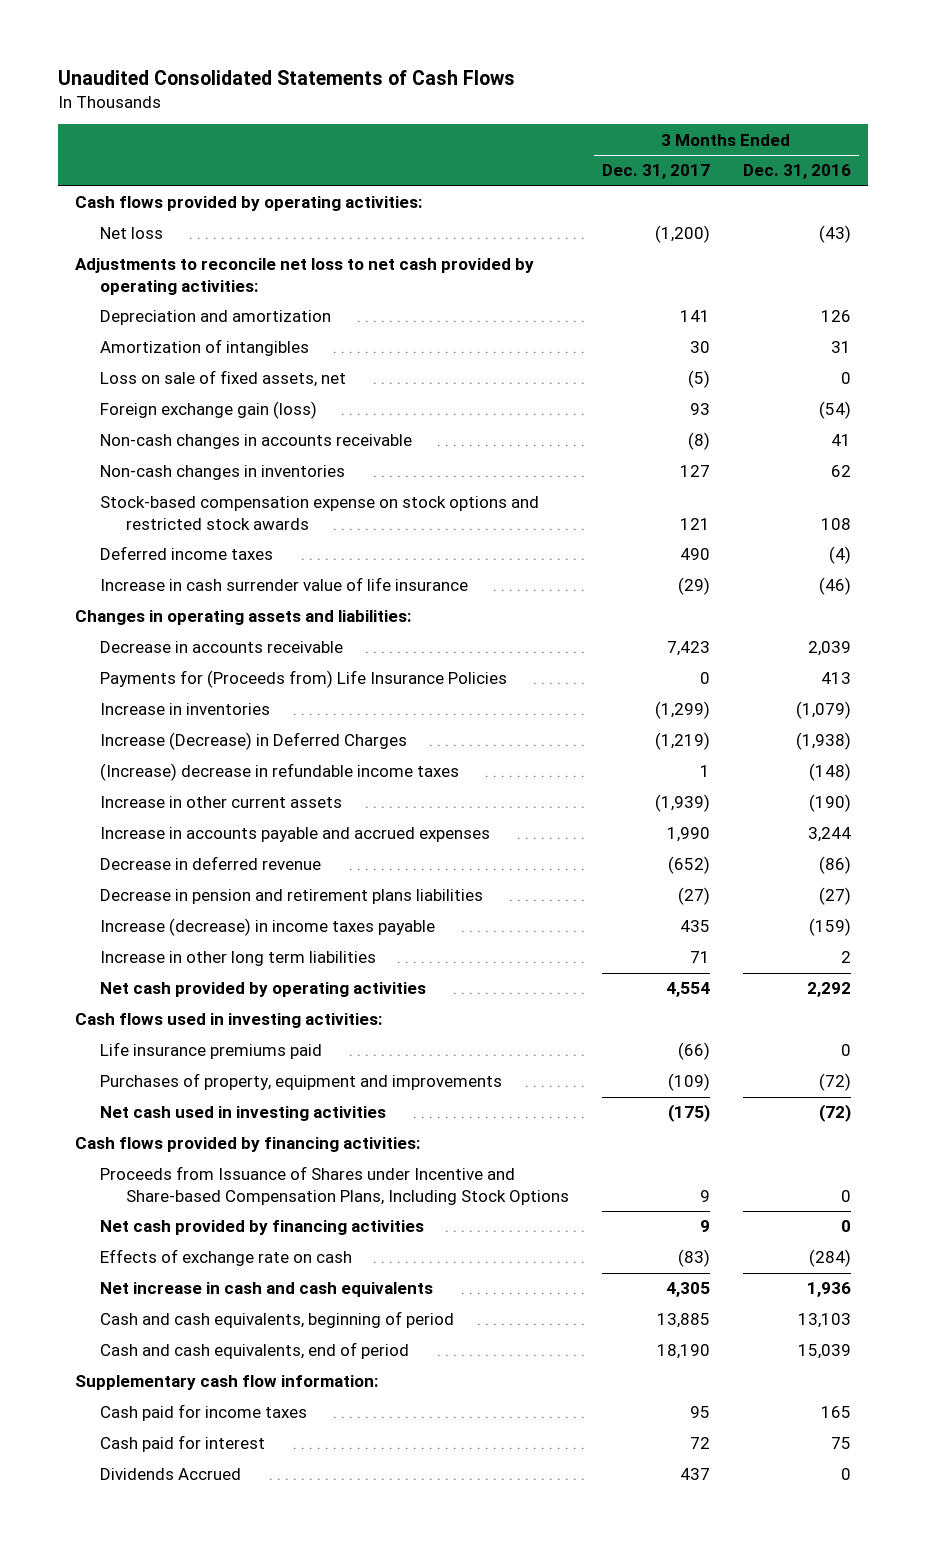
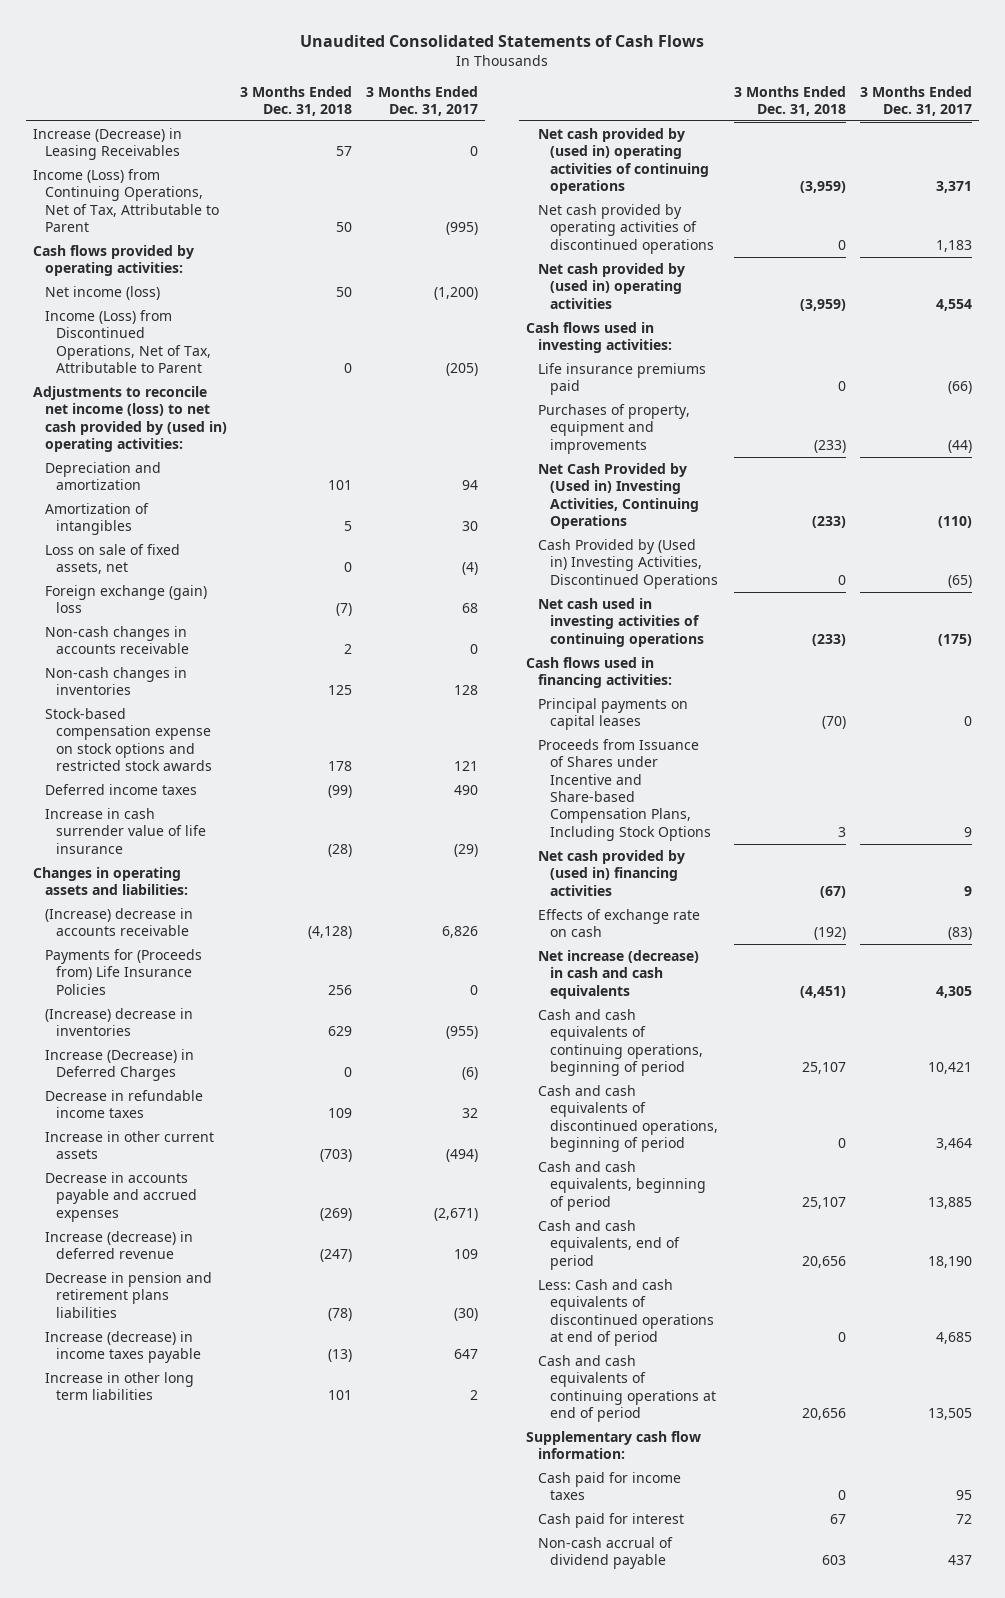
[743,164,852,180] Dec. 31, 2016 -> none
none -> [240,85,353,116] 3 Months Ended Dec. 31, 2018
none -> [32,127,182,161] Increase (Decrease) in Leasing Receivables
none -> [32,168,219,233] Income (Loss) from Continuing Operations, Net of Tax, Attributable to Parent
[100,227,164,240] Net loss -> [44,285,160,300] Net income (loss)
none -> [44,309,212,374] Income (Loss) from Discontinued Operations, Net of Tax, Attributable to Parent
[75,258,535,295] Adjustments to reconcile net loss to net cash provided by operating activities: -> [32,385,227,453] Adjustments to reconcile net income (loss) to net cash provided by (used in) operating activities:
[679,310,710,323] 141 -> [462,480,479,491] 94
[687,370,710,389] (5) -> [462,562,479,576] (4)
[100,401,318,420] Foreign exchange gain (loss) -> [44,584,207,614] Foreign exchange (gain) loss
[689,403,710,416] 93 -> [462,603,479,614] 68
[687,432,710,451] (8) -> [470,644,479,655] 0
[679,465,710,478] 127 -> [454,685,479,696] 128
[100,641,344,654] Decrease in accounts receivable -> [44,907,193,937] (Increase) decrease in accounts receivable
[666,641,710,657] 7,423 -> [442,926,479,939] 6,826
[100,703,271,716] Increase in inventories -> [44,1007,193,1037] (Increase) decrease in inventories
[654,701,710,720] (1,299) -> [446,1026,479,1040] (955)
[654,732,710,751] (1,219) -> [462,1067,479,1081] (6)
[100,763,460,782] (Increase) decrease in refundable income taxes -> [44,1089,203,1119] Decrease in refundable income taxes
[699,765,710,778] 1 -> [462,1108,479,1119] 32
[654,794,710,813] (1,939) -> [446,1149,479,1163] (494)
[100,827,491,843] Increase in accounts payable and accrued expenses -> [44,1171,198,1222] Decrease in accounts payable and accrued expenses
[666,827,710,843] 1,990 -> [434,1207,479,1221] (2,671)
[100,856,322,871] Decrease in deferred revenue -> [44,1230,193,1260] Increase (decrease) in deferred revenue
[667,856,710,875] (652) -> [454,1249,479,1260] 109
[677,887,710,906] (27) -> [454,1307,479,1321] (30)
[679,920,710,933] 435 -> [454,1349,479,1360] 647
[689,951,710,964] 71 -> [470,1390,479,1401] 2
none -> [538,127,709,195] Net cash provided by (used in) operating activities of continuing operations
none -> [538,203,714,254] Net cash provided by operating activities of discontinued operations
[100,982,427,998] Net cash provided by operating activities -> [538,262,686,309] Net cash provided by (used in) operating activities
[667,1073,710,1092] (109) -> [947,439,972,453] (44)
none -> [538,462,699,530] Net Cash Provided by (Used in) Investing Activities, Continuing Operations
none -> [538,538,718,589] Cash Provided by (Used in) Investing Activities, Discontinued Operations
[100,1106,387,1122] Net cash used in investing activities -> [538,597,704,647] Net cash used in investing activities of continuing operations
[75,1137,421,1153] Cash flows provided by financing activities: -> [526,656,673,689] Cash flows used in financing activities:
none -> [538,697,689,731] Principal payments on capital leases
[100,1220,425,1236] Net cash provided by financing activities -> [538,849,686,896] Net cash provided by (used in) financing activities
[100,1282,434,1298] Net increase in cash and cash equivalents -> [538,949,700,999] Net increase (decrease) in cash and cash equivalents
none -> [538,1008,703,1077] Cash and cash equivalents of continuing operations, beginning of period
none -> [538,1084,718,1153] Cash and cash equivalents of discontinued operations, beginning of period
none -> [538,1278,714,1347] Less: Cash and cash equivalents of discontinued operations at end of period
none -> [538,1354,716,1423] Cash and cash equivalents of continuing operations at end of period
[100,1468,242,1481] Dividends Accrued -> [538,1536,674,1570] Non-cash accrual of dividend payable

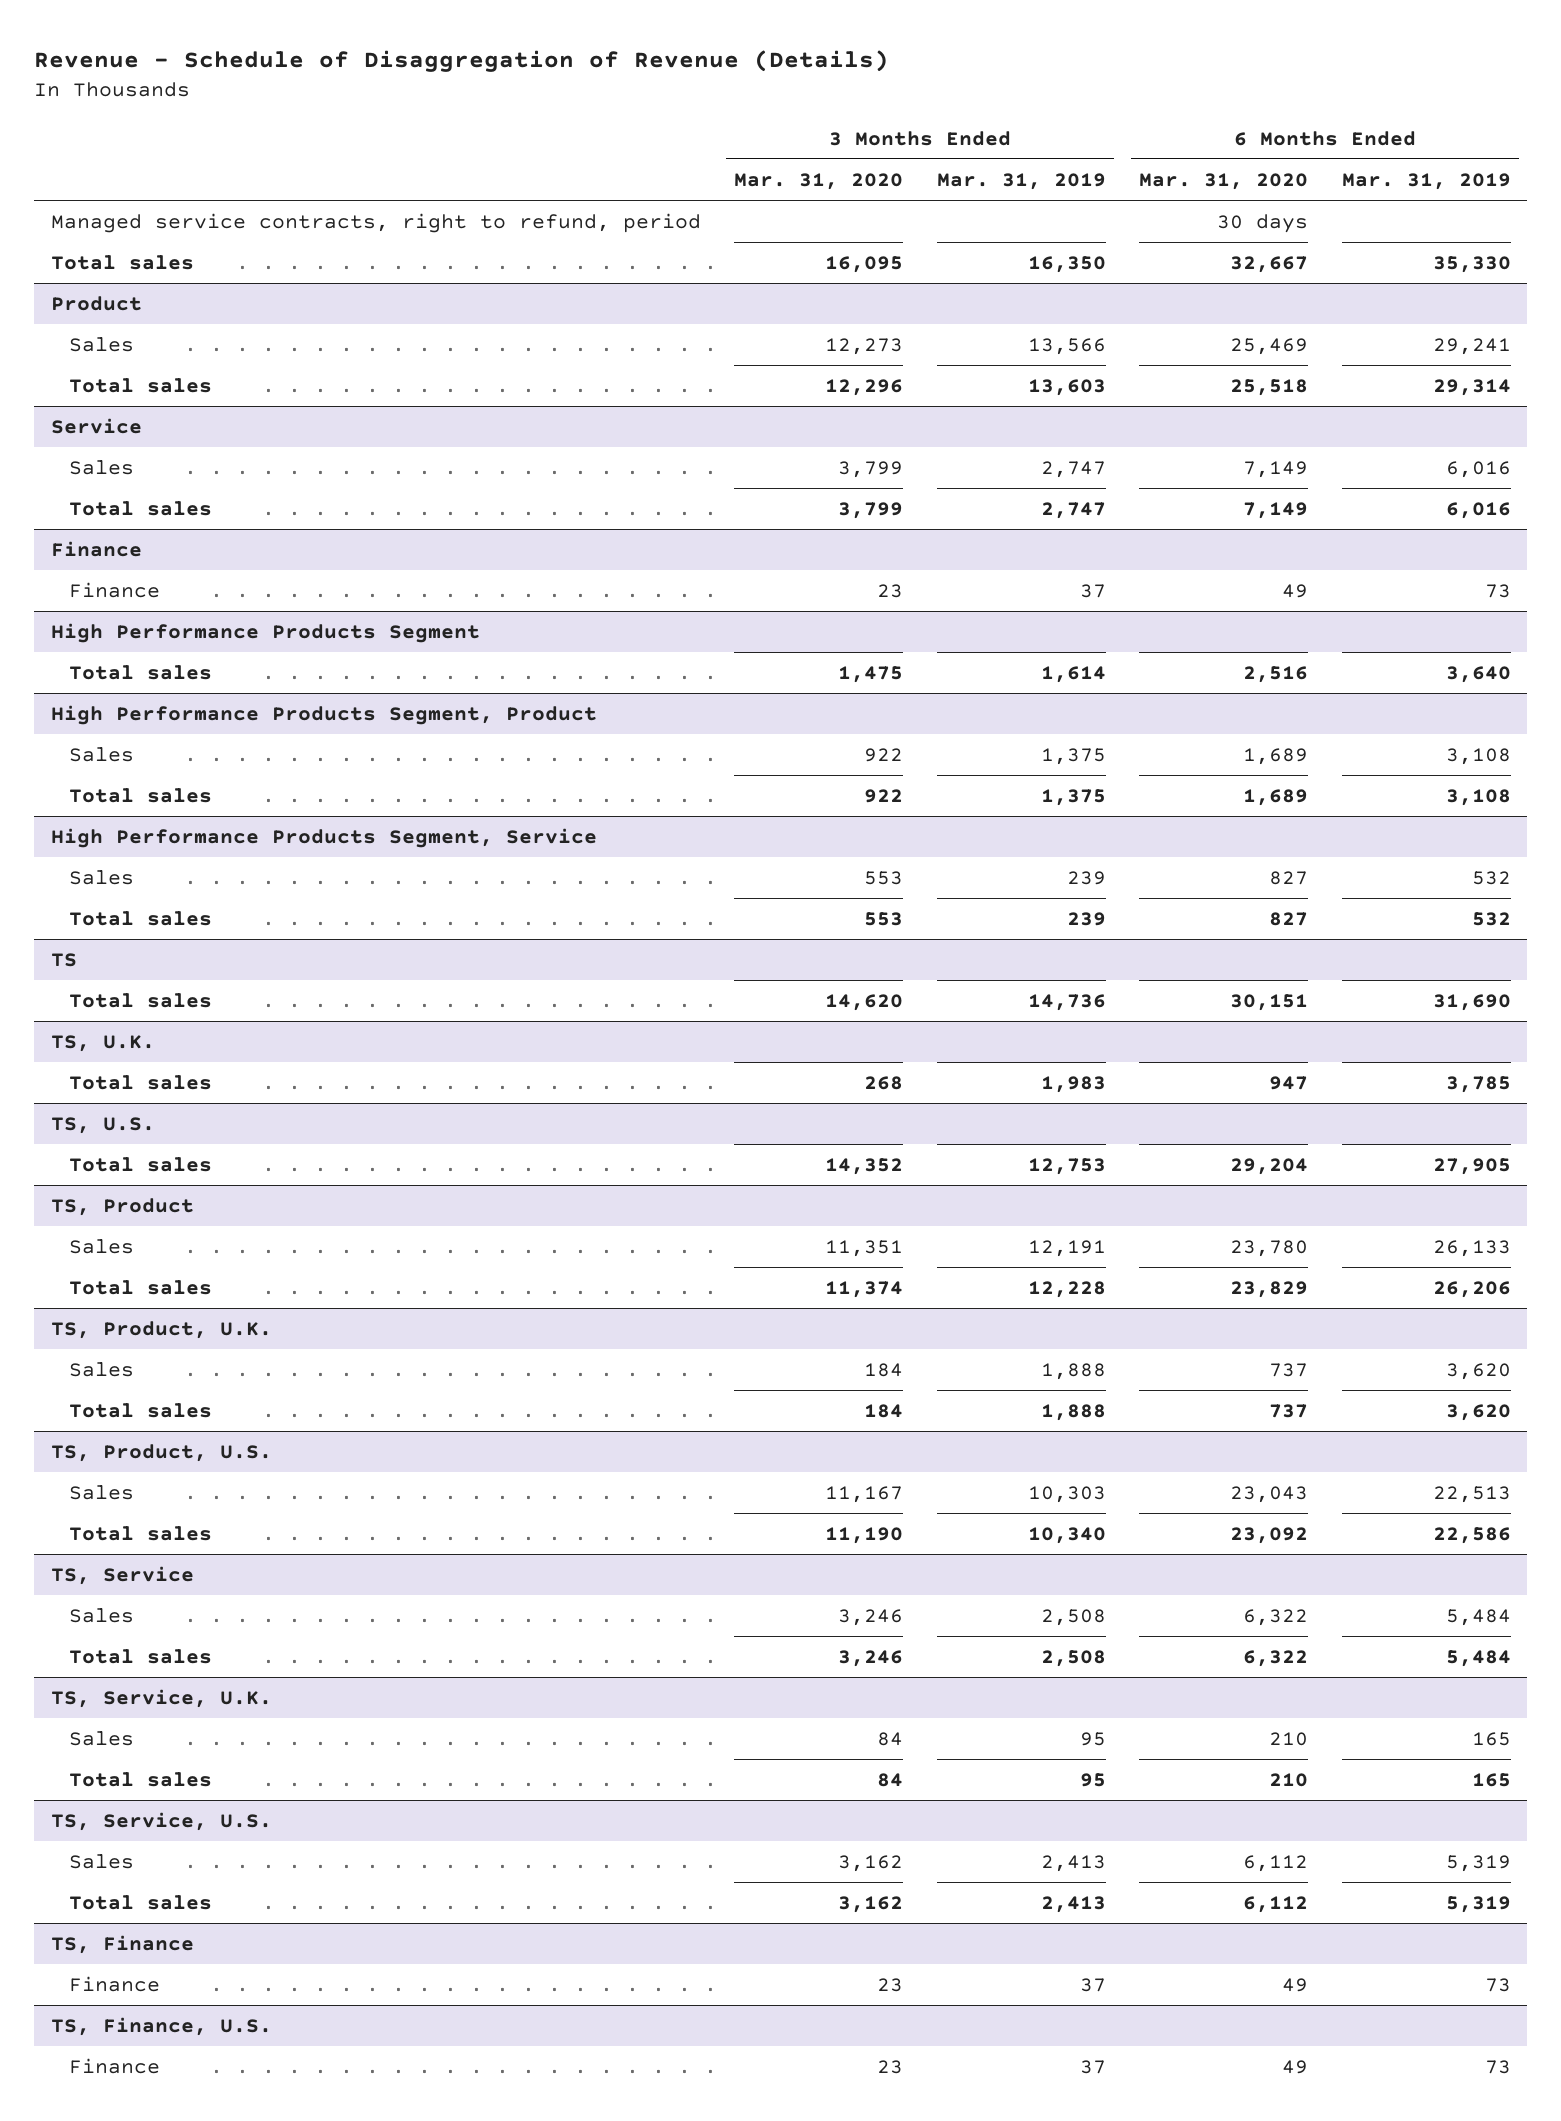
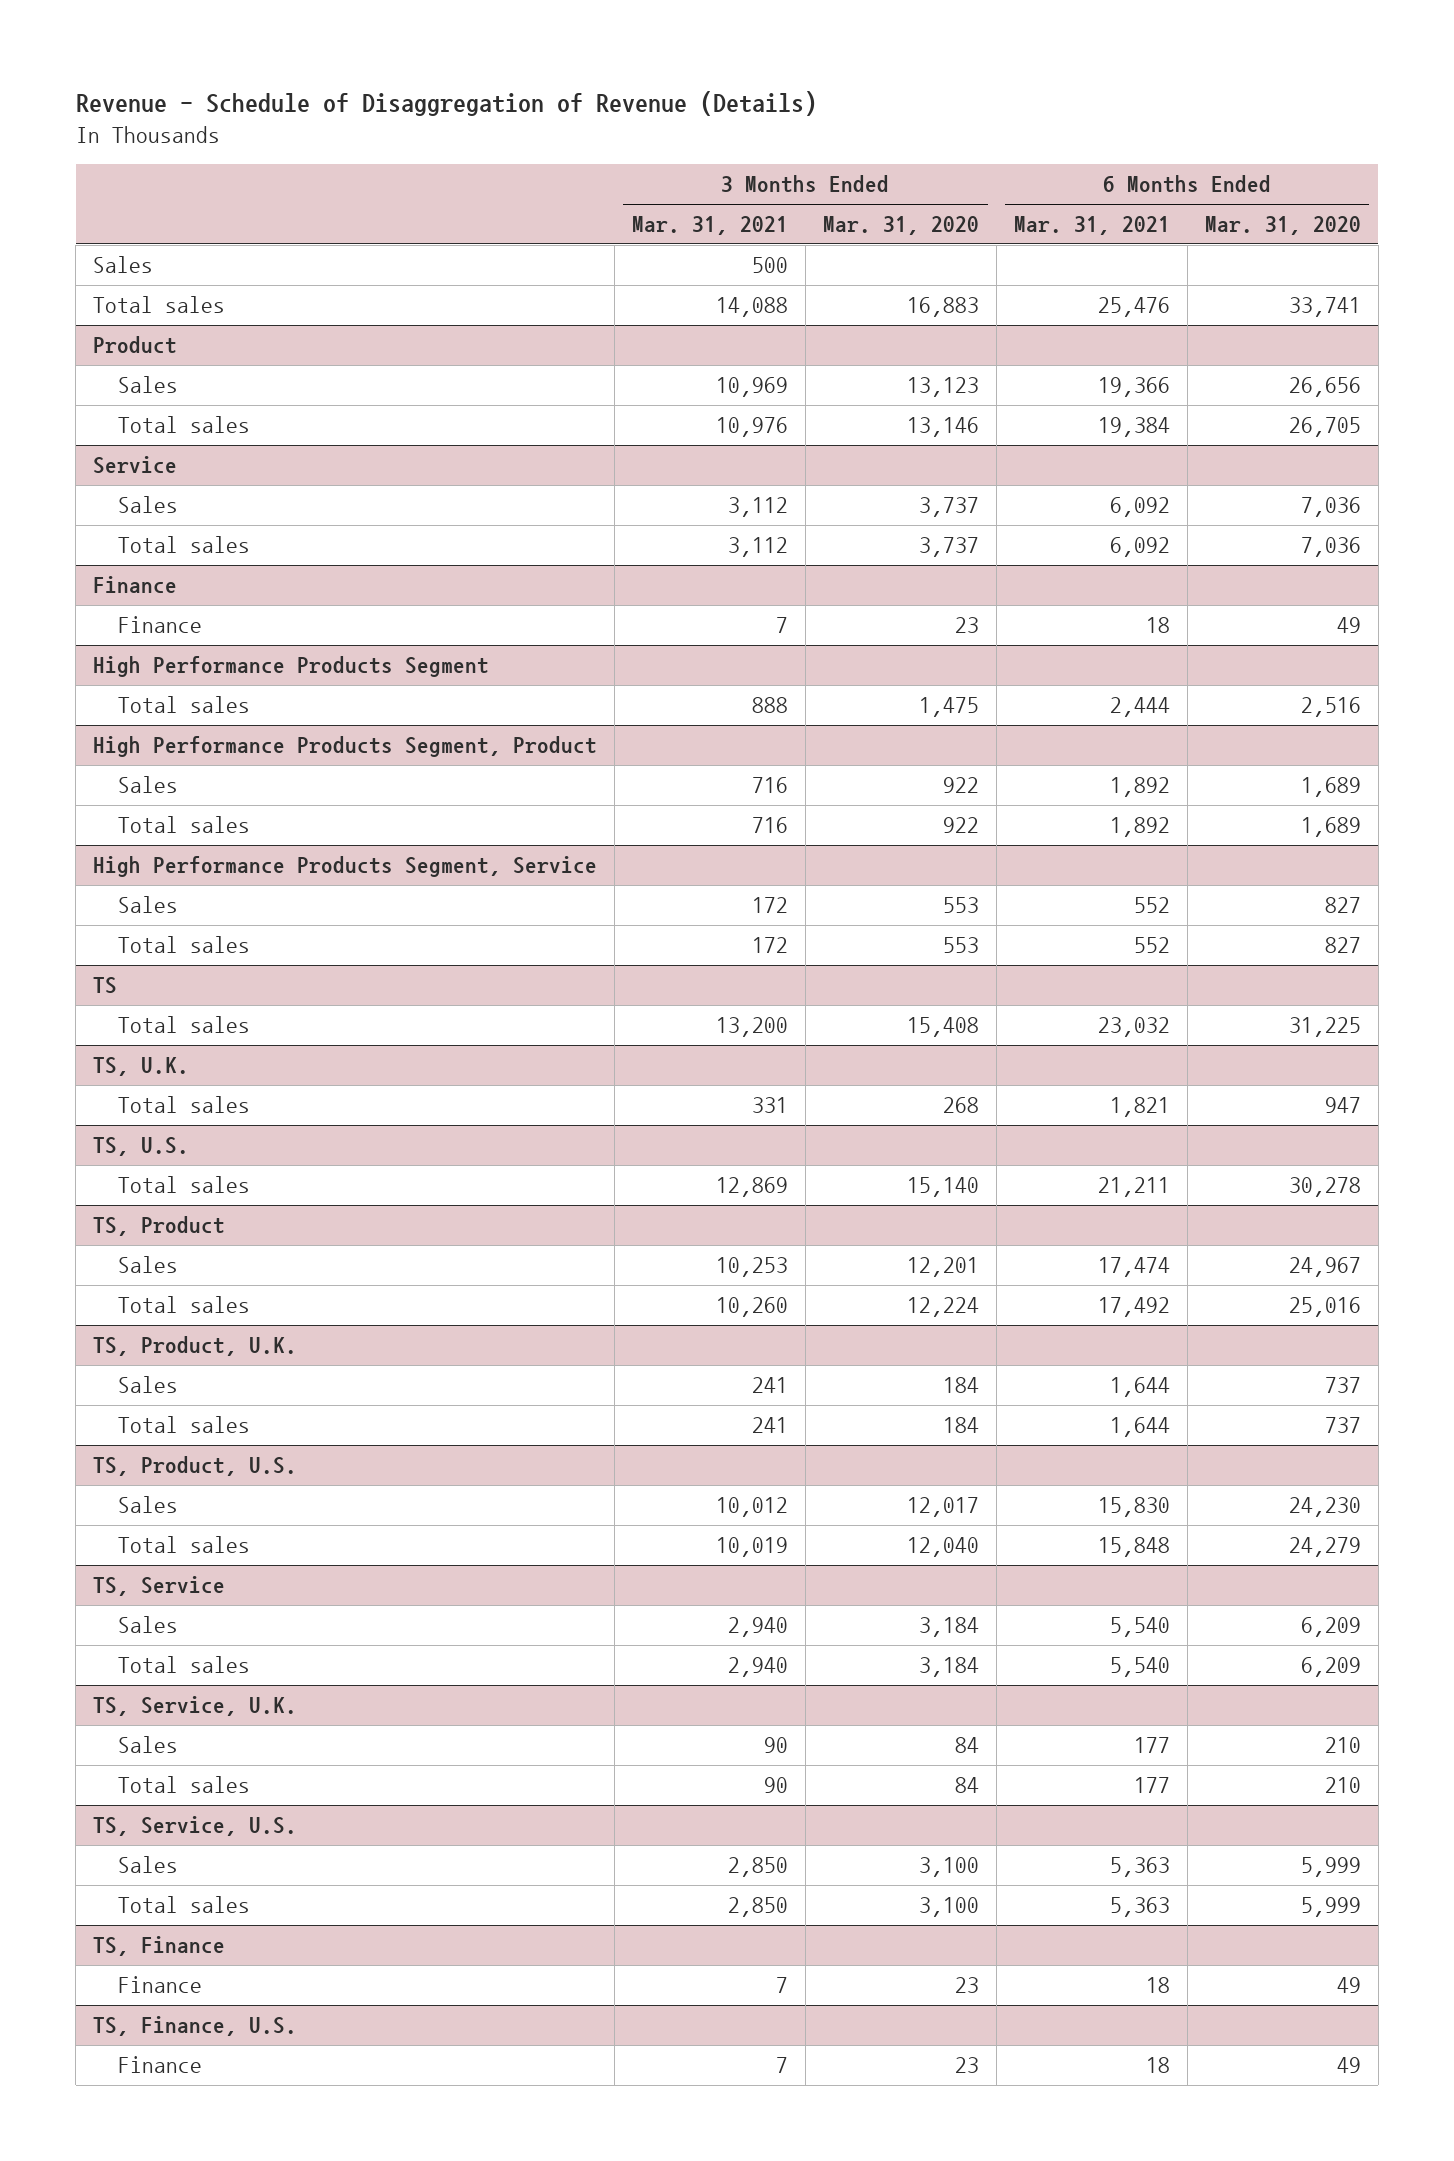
[936,172,1106,190] Mar. 31, 2019 -> none
[1341,172,1511,190] Mar. 31, 2019 -> none
none -> [632,216,789,236] Mar. 31, 2021
none -> [1013,216,1170,236] Mar. 31, 2021
[50,212,701,233] Managed service contracts, right to refund, period -> none
none -> [93,256,154,274] Sales
[825,255,904,273] 16,095 -> [906,297,979,318] 16,883
[1230,255,1309,273] 32,667 -> [1288,297,1361,318] 33,741
[825,337,904,355] 12,273 -> [906,377,979,398] 13,123
[1230,337,1309,355] 25,469 -> [1288,377,1361,398] 26,656
[825,378,904,396] 12,296 -> [906,417,979,438] 13,146
[1230,378,1309,396] 25,518 -> [1288,417,1361,438] 26,705
[838,460,904,478] 3,799 -> [918,497,979,518] 3,737
[1243,460,1309,478] 7,149 -> [1300,497,1361,518] 7,036
[838,501,904,519] 3,799 -> [918,537,979,558] 3,737
[1243,501,1309,519] 7,149 -> [1300,537,1361,558] 7,036
[825,993,904,1011] 14,620 -> [906,1017,979,1038] 15,408
[1230,993,1309,1011] 30,151 -> [1288,1017,1361,1038] 31,225
[825,1157,904,1175] 14,352 -> [906,1177,979,1198] 15,140
[1230,1157,1309,1175] 29,204 -> [1288,1177,1361,1198] 30,278
[825,1239,904,1257] 11,351 -> [906,1257,979,1278] 12,201
[1230,1239,1309,1257] 23,780 -> [1288,1257,1361,1278] 24,967
[825,1280,904,1298] 11,374 -> [906,1297,979,1318] 12,224
[1230,1280,1309,1298] 23,829 -> [1288,1297,1361,1318] 25,016
[825,1485,904,1503] 11,167 -> [906,1497,979,1518] 12,017
[1230,1485,1309,1503] 23,043 -> [1288,1497,1361,1518] 24,230
[825,1526,904,1544] 11,190 -> [906,1537,979,1558] 12,040
[1230,1526,1309,1544] 23,092 -> [1288,1537,1361,1558] 24,279
[838,1608,904,1626] 3,246 -> [918,1617,979,1638] 3,184
[1243,1608,1309,1626] 6,322 -> [1300,1617,1361,1638] 6,209
[838,1649,904,1667] 3,246 -> [918,1657,979,1678] 3,184
[1243,1649,1309,1667] 6,322 -> [1300,1657,1361,1678] 6,209
[838,1854,904,1872] 3,162 -> [918,1857,979,1878] 3,100
[1243,1854,1309,1872] 6,112 -> [1300,1857,1361,1878] 5,999
[838,1895,904,1913] 3,162 -> [918,1897,979,1918] 3,100
[1243,1895,1309,1913] 6,112 -> [1300,1897,1361,1918] 5,999

